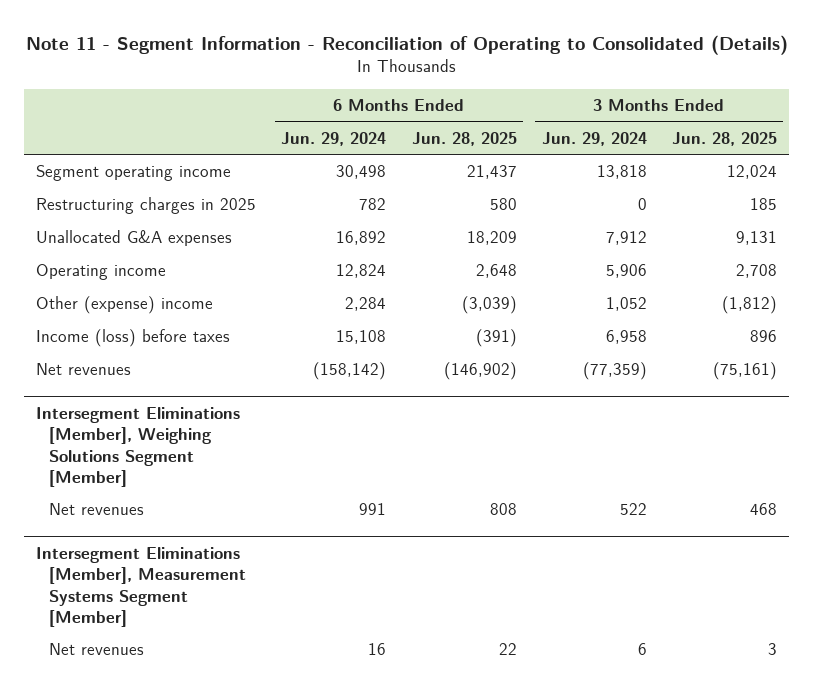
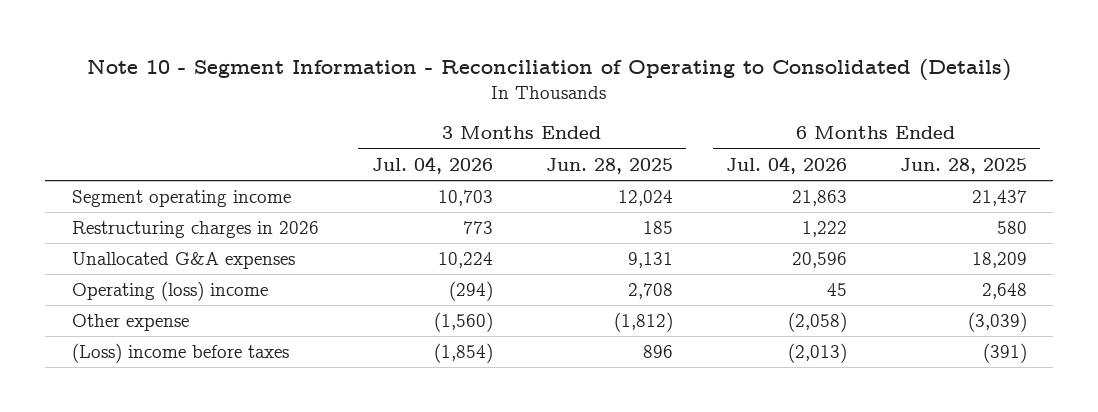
[25,34,788,55] Note 11 - Segment Information - Reconciliation of Operating to Consolidated (Details) -> [87,58,1012,81] Note 10 - Segment Information - Reconciliation of Operating to Consolidated (Details)
[281,131,387,146] Jun. 29, 2024 -> none
[541,131,647,146] Jun. 29, 2024 -> none
none -> [371,155,493,174] Jul. 04, 2026
none -> [725,155,847,174] Jul. 04, 2026
[36,197,257,215] Restructuring charges in 2025 -> [71,221,319,239] Restructuring charges in 2026
[36,363,132,376] Net revenues -> none
[36,406,241,488] Intersegment Eliminations [Member], Weighing Solutions Segment [Member] -> none
[49,503,145,516] Net revenues -> none
[36,546,247,628] Intersegment Eliminations [Member], Measurement Systems Segment [Member] -> none
[49,643,145,656] Net revenues -> none
[36,264,167,281] Operating income -> [71,281,268,302] Operating (loss) income
[36,296,214,315] Other (expense) income -> [71,314,189,332] Other expense
[36,329,231,348] Income (loss) before taxes -> [71,343,289,364] (Loss) income before taxes

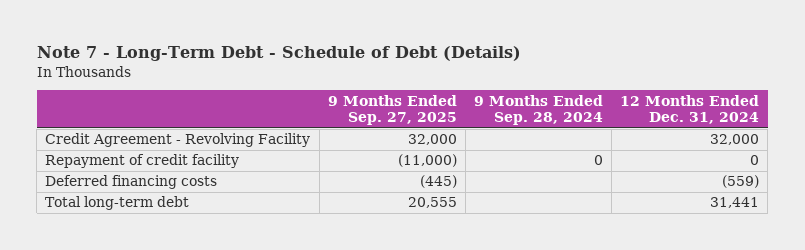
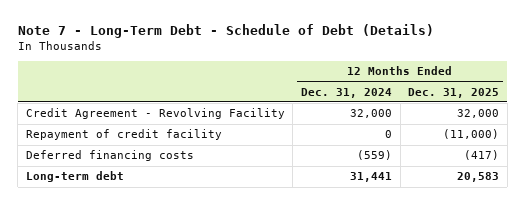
[327,94,457,126] 9 Months Ended Sep. 27, 2025 -> none
[473,94,603,126] 9 Months Ended Sep. 28, 2024 -> none
none -> [408,87,500,98] Dec. 31, 2025
[45,196,190,211] Total long-term debt -> [25,171,124,183] Long-term debt

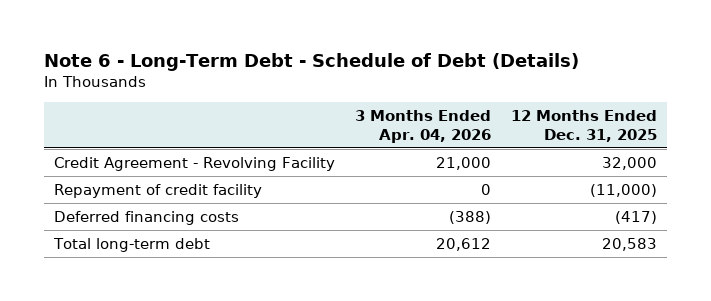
[17,23,434,38] Note 7 - Long-Term Debt - Schedule of Debt (Details) -> [43,52,579,71] Note 6 - Long-Term Debt - Schedule of Debt (Details)
[300,87,392,98] Dec. 31, 2024 -> none
none -> [354,110,491,143] 3 Months Ended Apr. 04, 2026
[25,171,124,183] Long-term debt -> [52,238,210,253] Total long-term debt

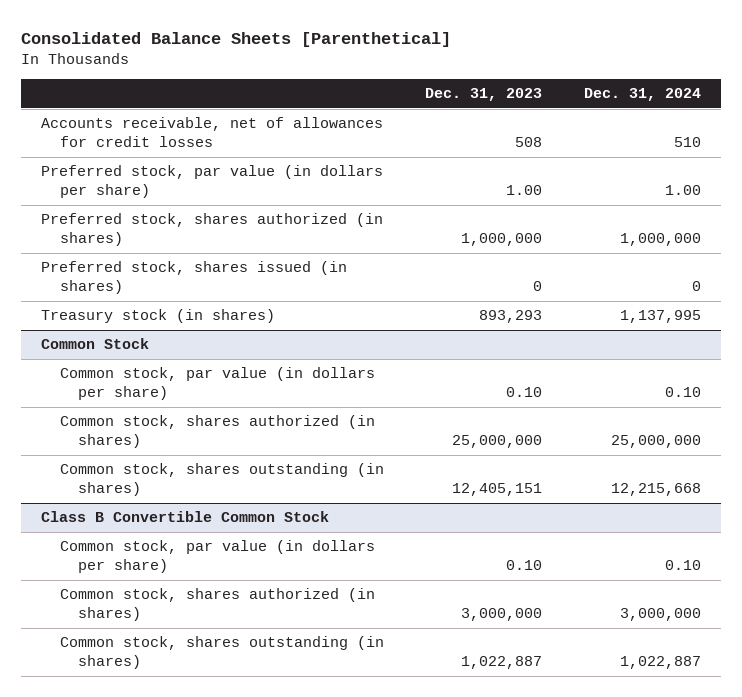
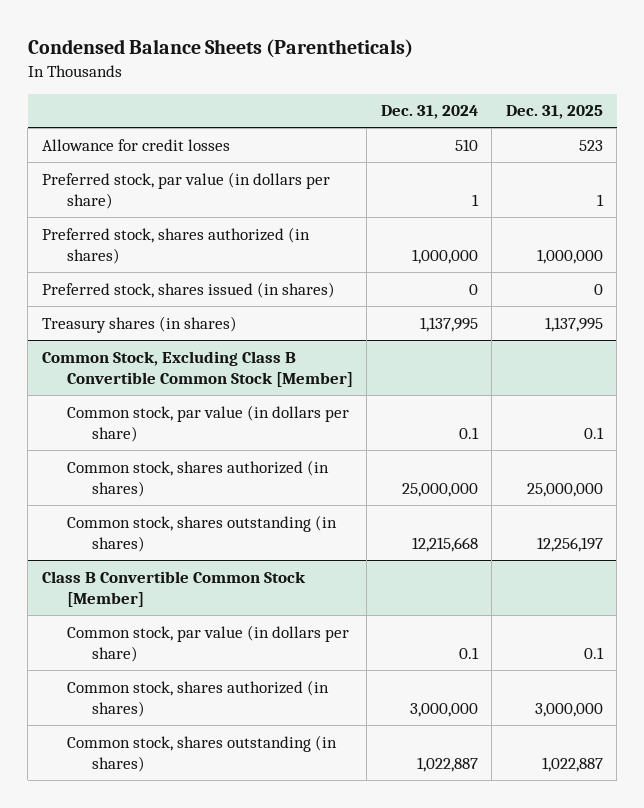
[20,31,451,47] Consolidated Balance Sheets [Parenthetical] -> [27,38,413,58] Condensed Balance Sheets (Parentheticals)
[425,88,543,102] Dec. 31, 2023 -> none
none -> [505,105,603,120] Dec. 31, 2025
[41,117,384,148] Accounts receivable, net of allowances for credit losses -> none
none -> [41,138,230,151] Allowance for credit losses
[664,185,701,196] 1.00 -> [471,193,479,206] 1
[41,338,150,350] Common Stock -> none
[41,309,276,324] Treasury stock (in shares) -> [41,315,237,333] Treasury shares (in shares)
none -> [41,350,353,387] Common Stock, Excluding Class B Convertible Common Stock [Member]
[664,387,701,398] 0.10 -> [458,426,479,439] 0.1
[41,511,330,523] Class B Convertible Common Stock -> [41,570,306,607] Class B Convertible Common Stock [Member]
[664,560,701,571] 0.10 -> [458,646,479,659] 0.1

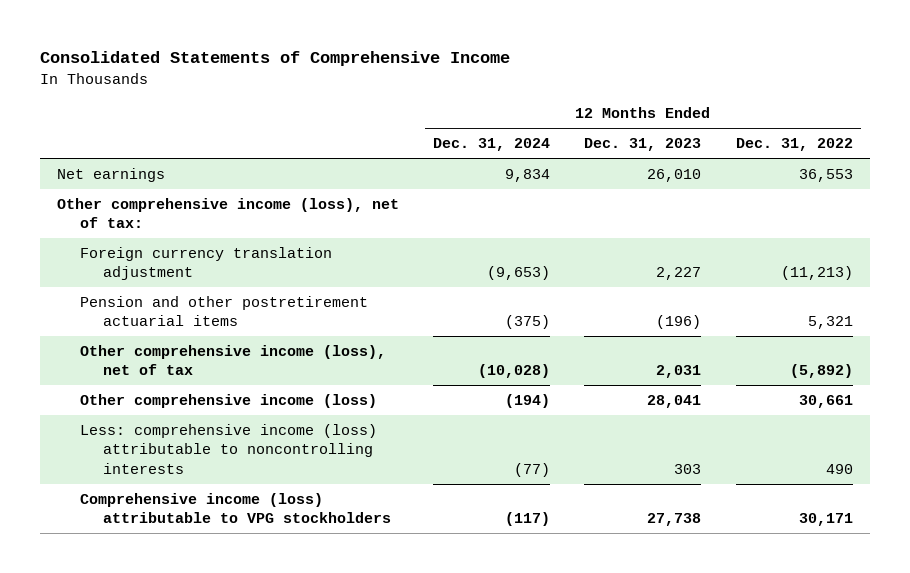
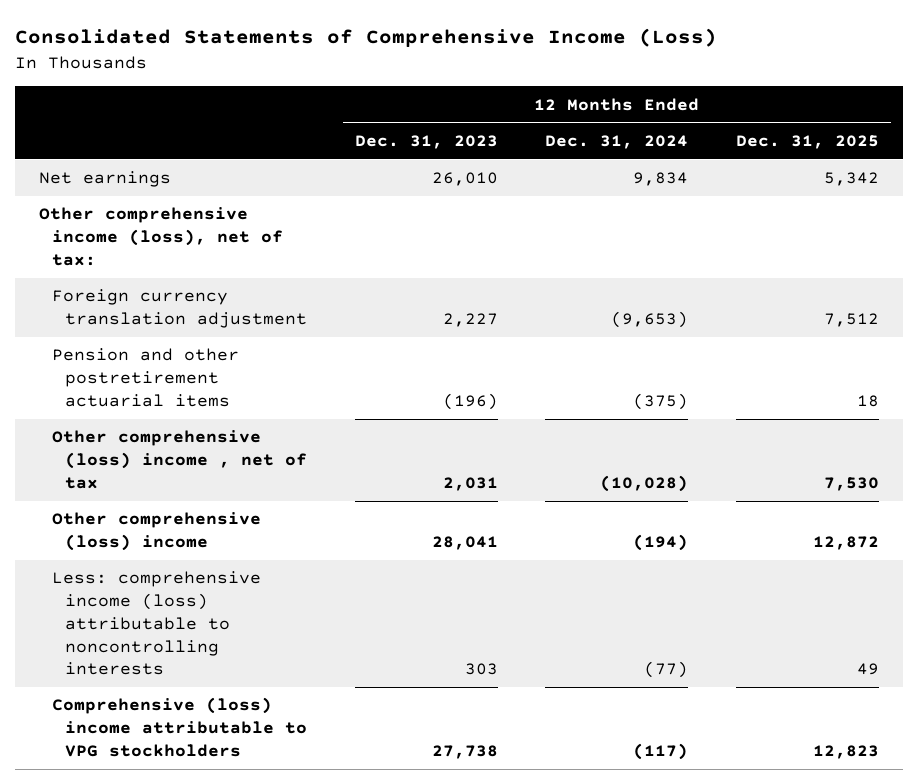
[40,51,511,67] Consolidated Statements of Comprehensive Income -> [14,28,717,48] Consolidated Statements of Comprehensive Income (Loss)
[735,138,853,152] Dec. 31, 2022 -> none
none -> [735,134,879,149] Dec. 31, 2025
[79,344,386,376] Other comprehensive income (loss), net of tax -> [51,430,307,489] Other comprehensive (loss) income , net of tax
[79,393,377,408] Other comprehensive income (loss) -> [51,512,261,552] Other comprehensive (loss) income
[79,492,391,524] Comprehensive income (loss) attributable to VPG stockholders -> [51,697,307,757] Comprehensive (loss) income attributable to VPG stockholders

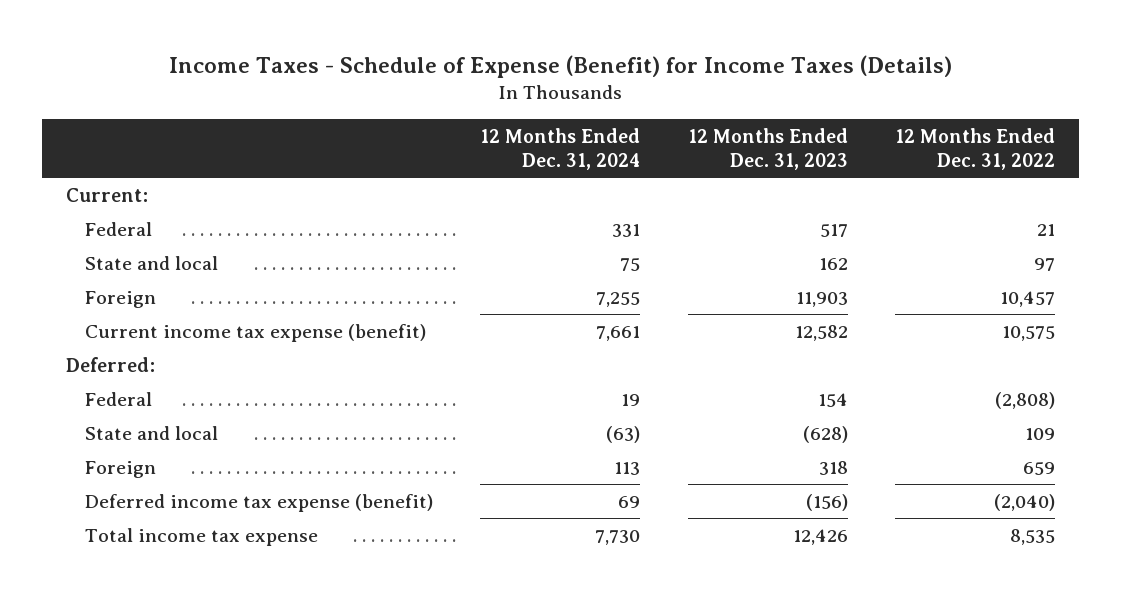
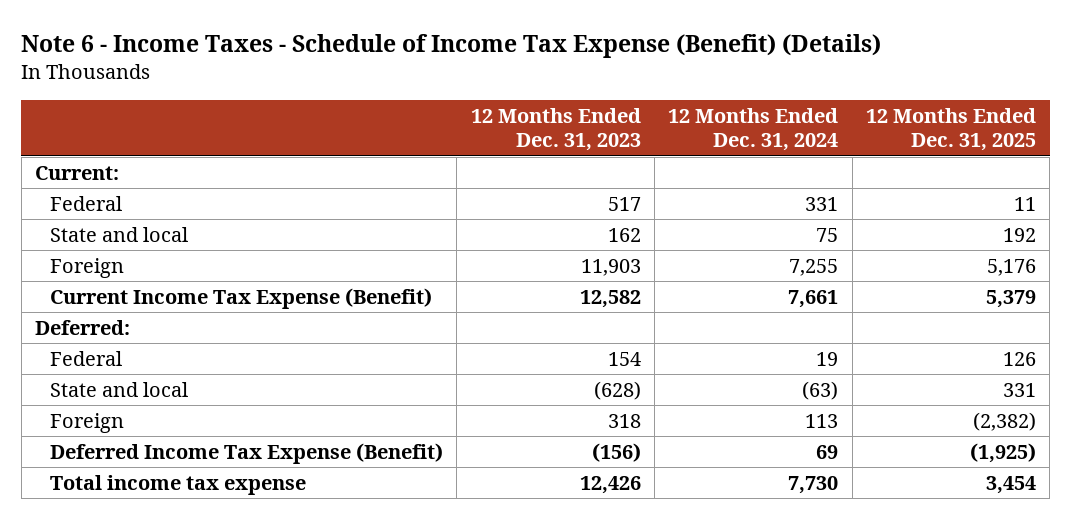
[169,54,953,78] Income Taxes - Schedule of Expense (Benefit) for Income Taxes (Details) -> [21,34,882,59] Note 6 - Income Taxes - Schedule of Income Tax Expense (Benefit) (Details)
[895,127,1056,171] 12 Months Ended Dec. 31, 2022 -> none
none -> [866,107,1037,152] 12 Months Ended Dec. 31, 2025
[84,323,426,342] Current income tax expense (benefit) -> [50,287,433,309] Current Income Tax Expense (Benefit)
[84,493,433,512] Deferred income tax expense (benefit) -> [50,442,444,464] Deferred Income Tax Expense (Benefit)

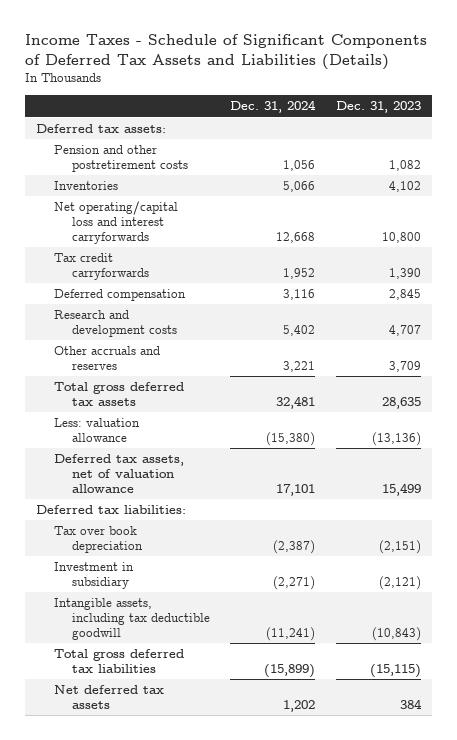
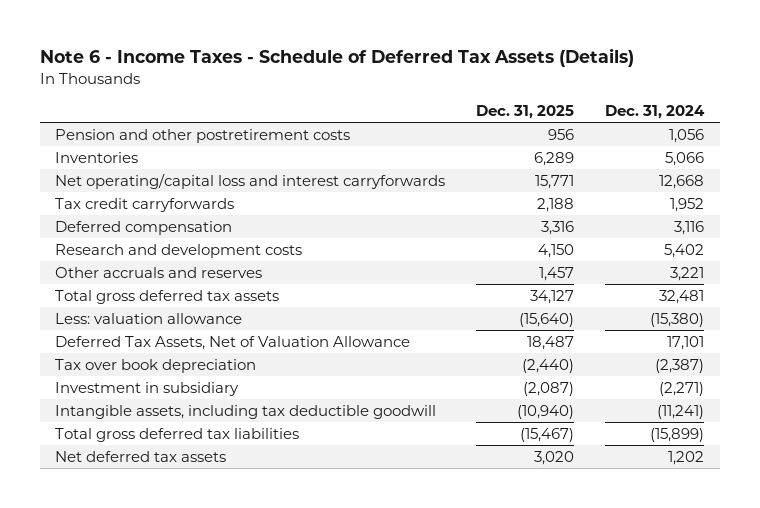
[25,34,428,71] Income Taxes - Schedule of Significant Components of Deferred Tax Assets and Liabilities (Details) -> [39,48,634,68] Note 6 - Income Taxes - Schedule of Deferred Tax Assets (Details)
[336,101,422,114] Dec. 31, 2023 -> none
none -> [476,105,575,120] Dec. 31, 2025
[35,124,166,134] Deferred tax assets: -> none
[35,505,186,515] Deferred tax liabilities: -> none
[53,454,184,494] Deferred tax assets, net of valuation allowance -> [55,336,411,351] Deferred Tax Assets, Net of Valuation Allowance

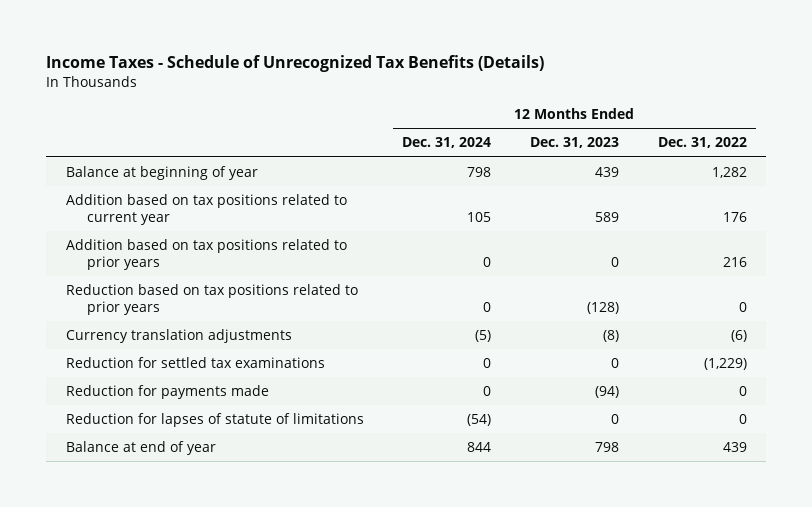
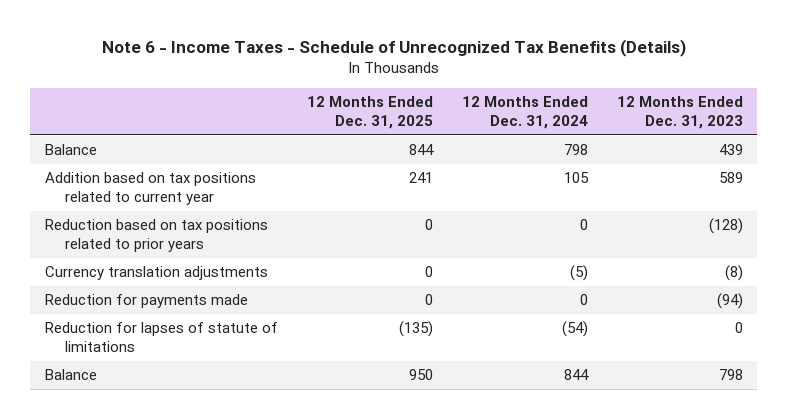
[46,54,545,72] Income Taxes - Schedule of Unrecognized Tax Benefits (Details) -> [101,38,686,57] Note 6 - Income Taxes - Schedule of Unrecognized Tax Benefits (Details)
[657,137,747,149] Dec. 31, 2022 -> none
none -> [306,96,433,129] 12 Months Ended Dec. 31, 2025
[65,165,258,180] Balance at beginning of year -> [44,144,97,156] Balance
[65,238,347,271] Addition based on tax positions related to prior years -> none
[65,356,325,368] Reduction for settled tax examinations -> none
[65,440,216,455] Balance at end of year -> [44,369,97,381] Balance

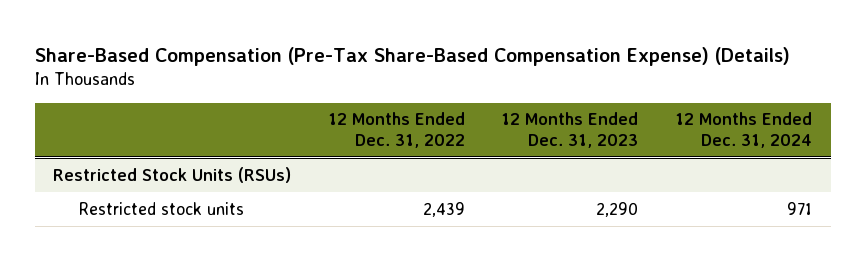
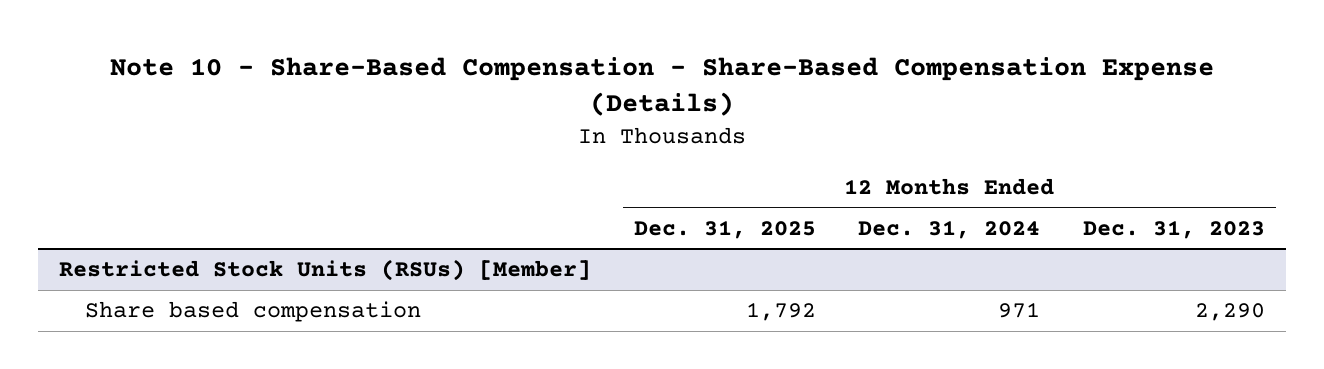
[34,46,790,66] Share-Based Compensation (Pre-Tax Share-Based Compensation Expense) (Details) -> [110,56,1215,117] Note 10 - Share-Based Compensation - Share-Based Compensation Expense (Details)
[327,112,465,148] 12 Months Ended Dec. 31, 2022 -> none
none -> [633,219,816,239] Dec. 31, 2025
[53,166,292,183] Restricted Stock Units (RSUs) -> [59,259,592,282] Restricted Stock Units (RSUs) [Member]
[78,201,244,215] Restricted stock units -> [85,301,422,323] Share based compensation

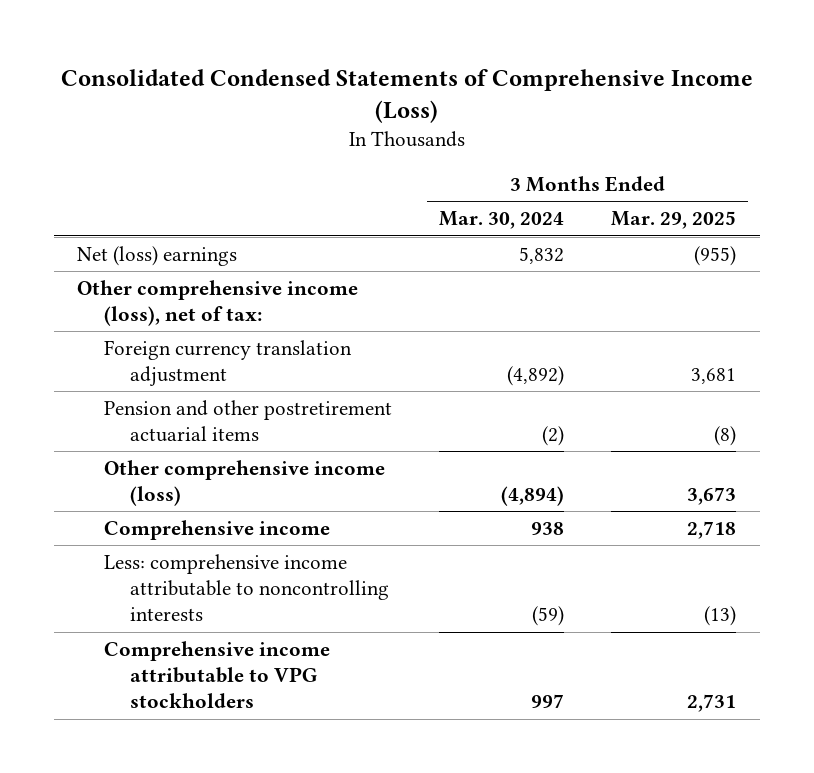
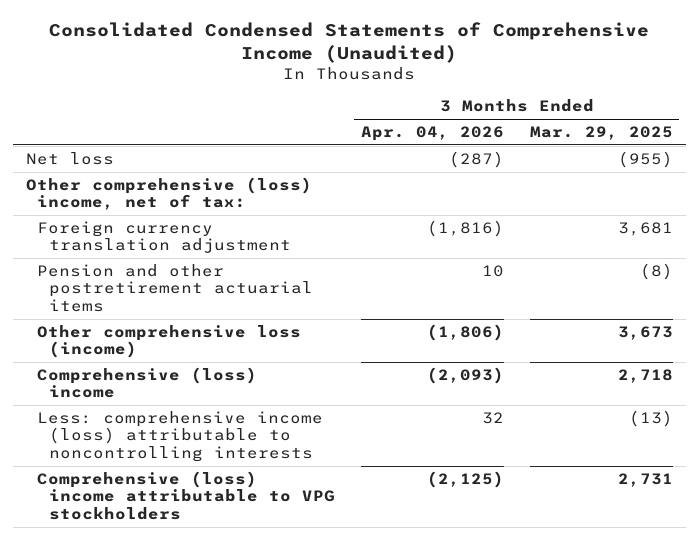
[60,69,753,124] Consolidated Condensed Statements of Comprehensive Income (Loss) -> [49,21,650,63] Consolidated Condensed Statements of Comprehensive Income (Unaudited)
[438,211,564,230] Mar. 30, 2024 -> none
none -> [360,126,504,142] Apr. 04, 2026
[77,245,238,266] Net (loss) earnings -> [25,152,114,166] Net loss
[77,279,359,327] Other comprehensive income (loss), net of tax: -> [25,177,312,211] Other comprehensive (loss) income, net of tax:
[103,459,385,507] Other comprehensive income (loss) -> [37,325,302,359] Other comprehensive loss (income)
[103,519,330,540] Comprehensive income -> [37,367,258,399] Comprehensive (loss) income
[103,553,389,622] Less: comprehensive income attributable to noncontrolling interests -> [37,411,324,462] Less: comprehensive income (loss) attributable to noncontrolling interests
[103,640,330,709] Comprehensive income attributable to VPG stockholders -> [37,471,335,520] Comprehensive (loss) income attributable to VPG stockholders

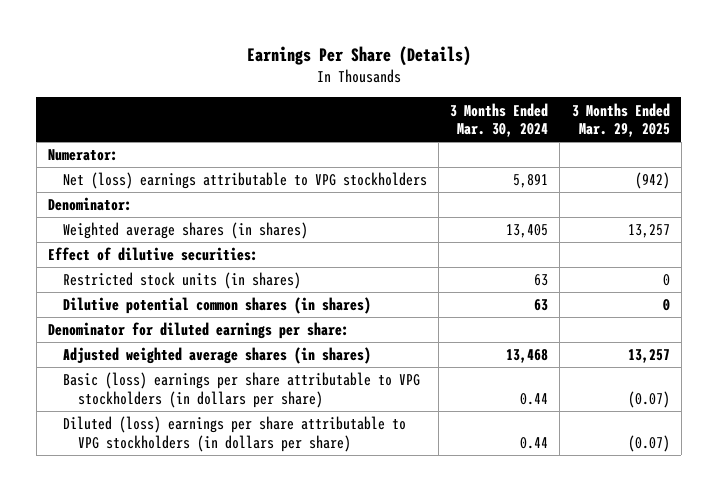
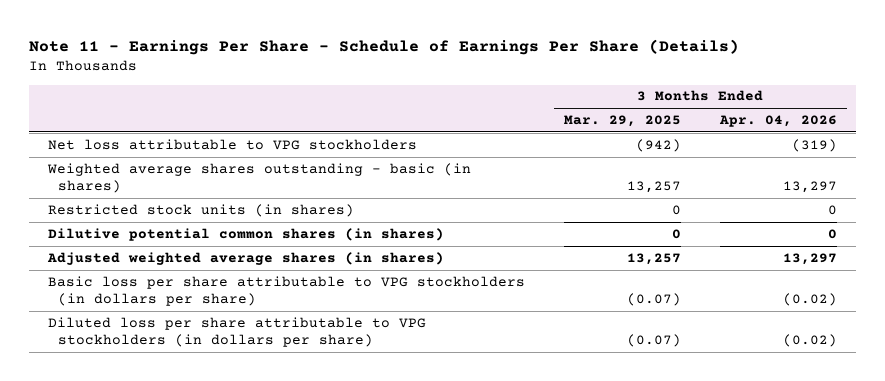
[246,45,471,66] Earnings Per Share (Details) -> [28,38,739,55] Note 11 - Earnings Per Share - Schedule of Earnings Per Share (Details)
[450,102,549,138] 3 Months Ended Mar. 30, 2024 -> none
none -> [718,115,837,128] Apr. 04, 2026
[47,149,118,162] Numerator: -> none
[47,197,132,212] Denominator: -> none
[47,247,258,262] Effect of dilutive securities: -> none
[63,172,428,190] Net (loss) earnings attributable to VPG stockholders -> [47,138,417,150] Net loss attributable to VPG stockholders
[63,222,309,240] Weighted average shares (in shares) -> [46,162,471,194] Weighted average shares outstanding - basic (in shares)
[47,322,349,340] Denominator for diluted earnings per share: -> none
[63,372,421,408] Basic (loss) earnings per share attributable to VPG stockholders (in dollars per share) -> [47,275,525,307] Basic loss per share attributable to VPG stockholders (in dollars per share)
[63,416,407,452] Diluted (loss) earnings per share attributable to VPG stockholders (in dollars per share) -> [47,316,426,348] Diluted loss per share attributable to VPG stockholders (in dollars per share)

